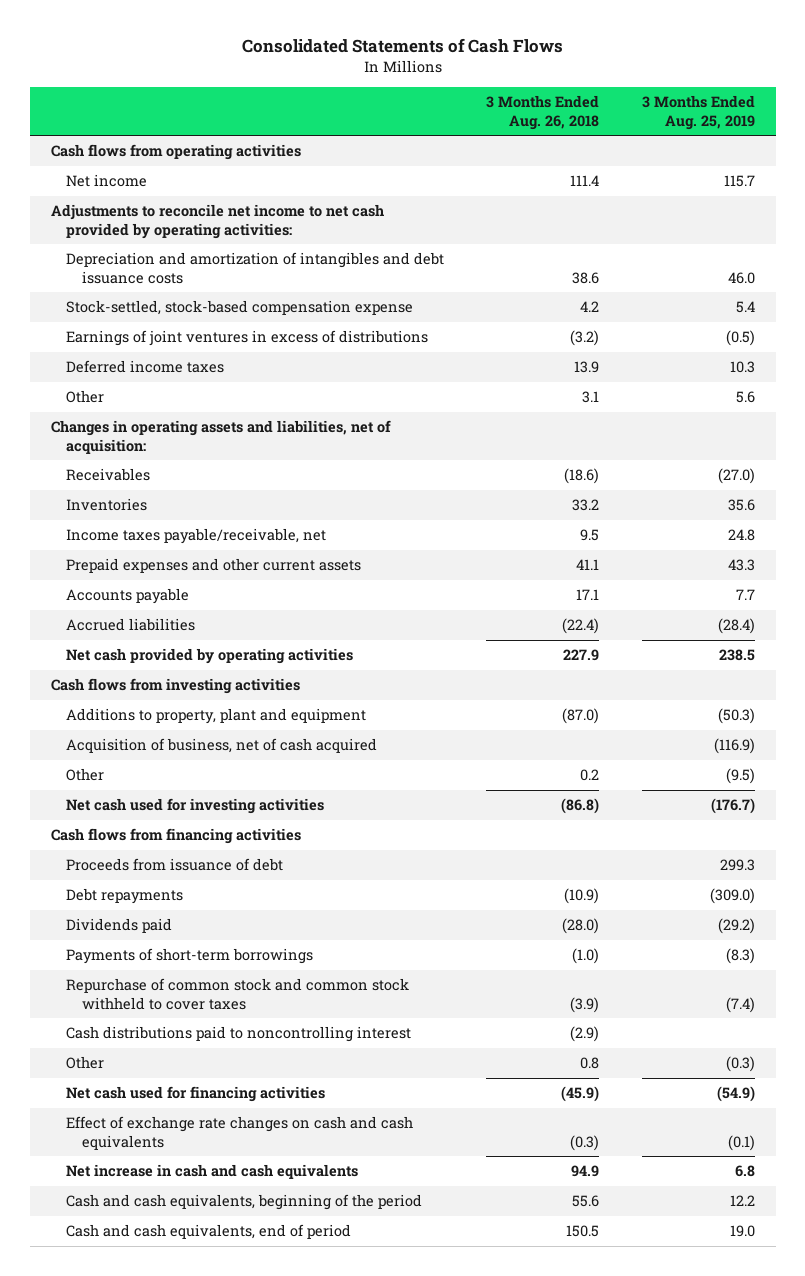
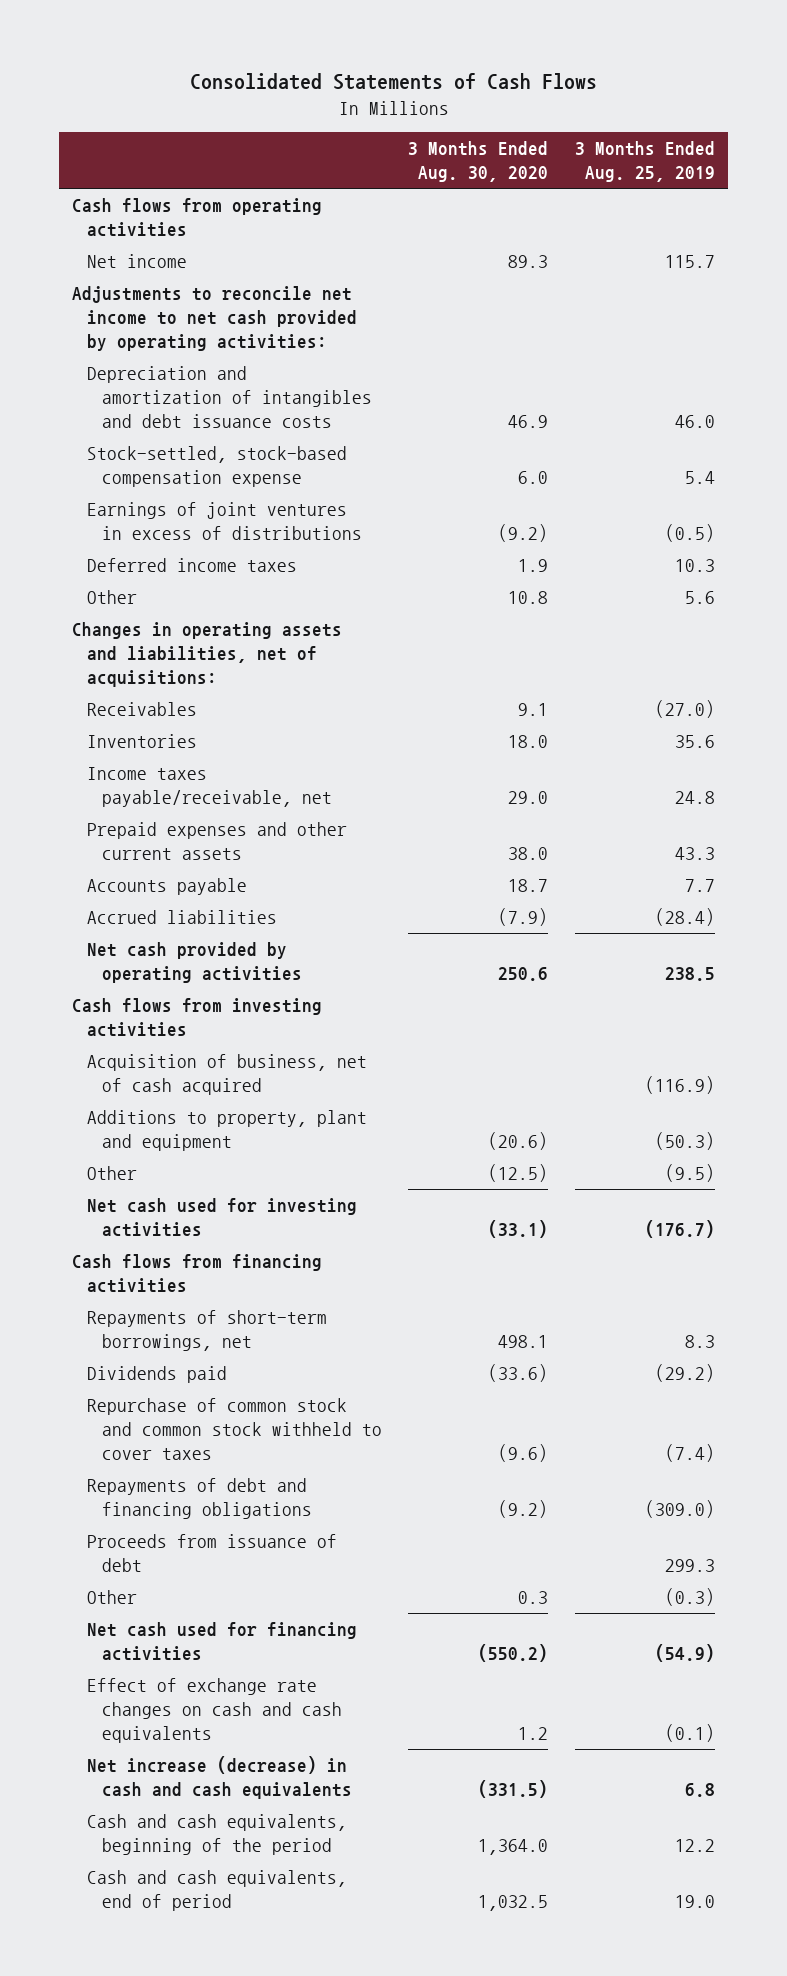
[486,95,600,130] 3 Months Ended Aug. 26, 2018 -> none
none -> [408,141,549,183] 3 Months Ended Aug. 30, 2020
[50,420,391,454] Changes in operating assets and liabilities, net of acquisition: -> [72,621,343,688] Changes in operating assets and liabilities, net of acquisitions:
[66,708,367,725] Additions to property, plant and equipment -> [87,1109,368,1152] Additions to property, plant and equipment
[66,888,184,905] Debt repayments -> none
none -> [87,1309,328,1352] Repayments of short-term borrowings, net
[66,948,314,965] Payments of short-term borrowings -> none
[66,1026,412,1043] Cash distributions paid to noncontrolling interest -> none
none -> [87,1477,312,1520] Repayments of debt and financing obligations
[66,858,284,872] Proceeds from issuance of debt -> [87,1533,338,1573] Proceeds from issuance of debt
[66,1164,359,1180] Net increase in cash and cash equivalents -> [87,1755,352,1800] Net increase (decrease) in cash and cash equivalents

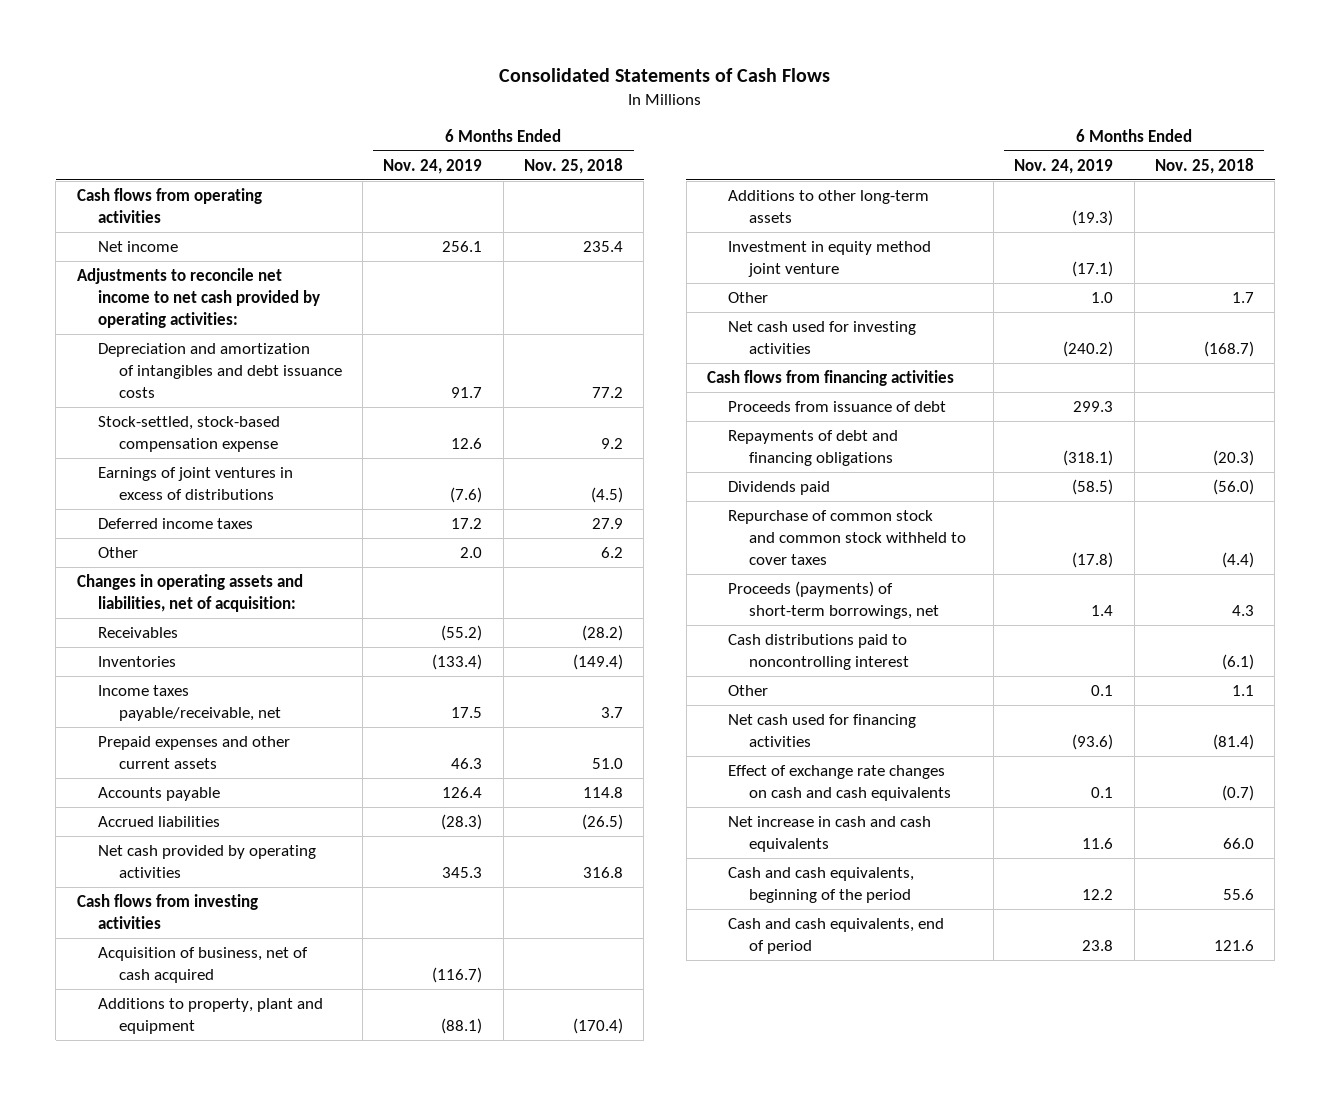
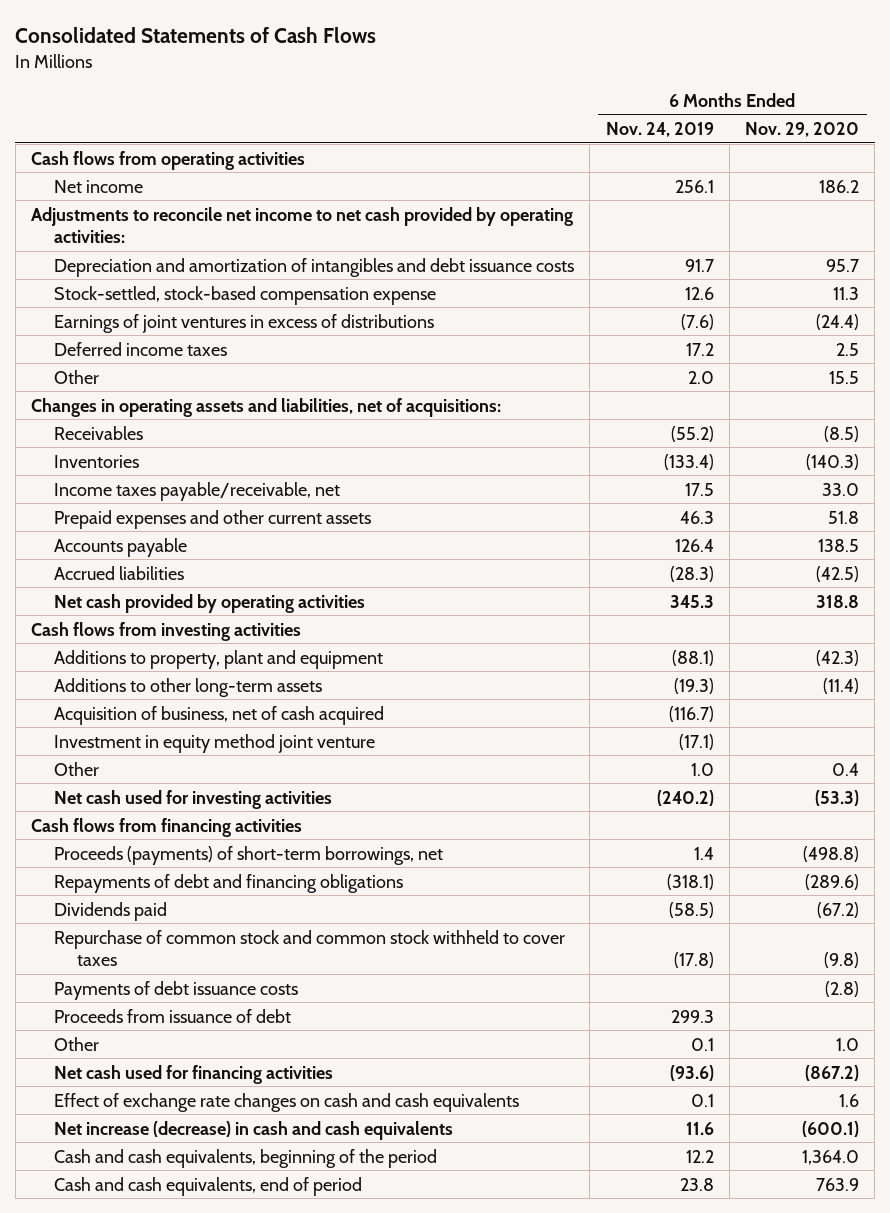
[524,157,624,174] Nov. 25, 2018 -> none
none -> [744,121,859,137] Nov. 29, 2020
[76,573,303,612] Changes in operating assets and liabilities, net of acquisition: -> [31,397,502,417] Changes in operating assets and liabilities, net of acquisitions:
[97,946,308,983] Acquisition of business, net of cash acquired -> [54,705,385,725] Acquisition of business, net of cash acquired
[728,580,940,619] Proceeds (payments) of short-term borrowings, net -> [54,845,444,865] Proceeds (payments) of short-term borrowings, net
[728,633,910,670] Cash distributions paid to noncontrolling interest -> none
none -> [54,980,299,1000] Payments of debt issuance costs
[728,400,947,412] Proceeds from issuance of debt -> [54,1008,292,1023] Proceeds from issuance of debt
[728,815,932,852] Net increase in cash and cash equivalents -> [54,1120,454,1140] Net increase (decrease) in cash and cash equivalents

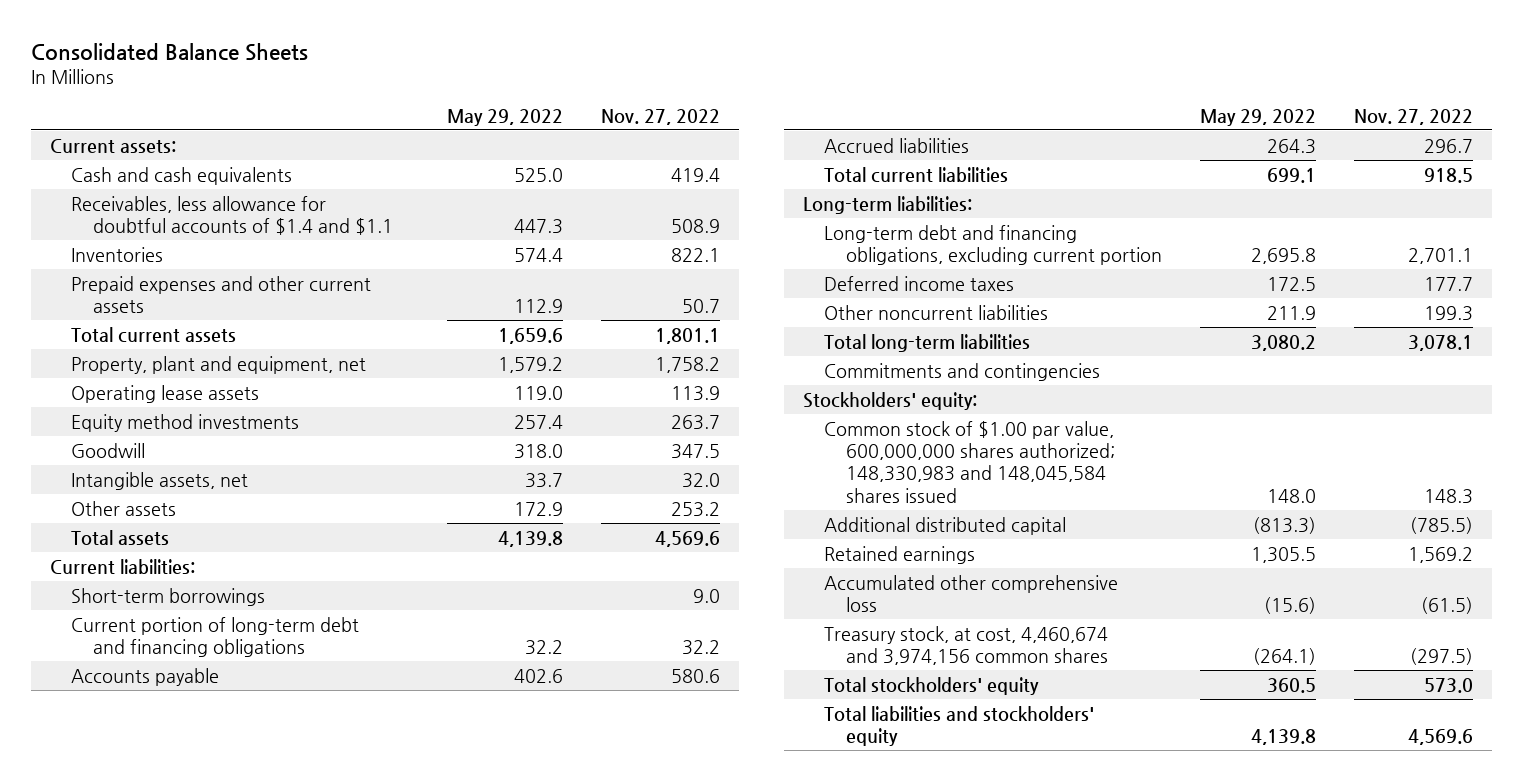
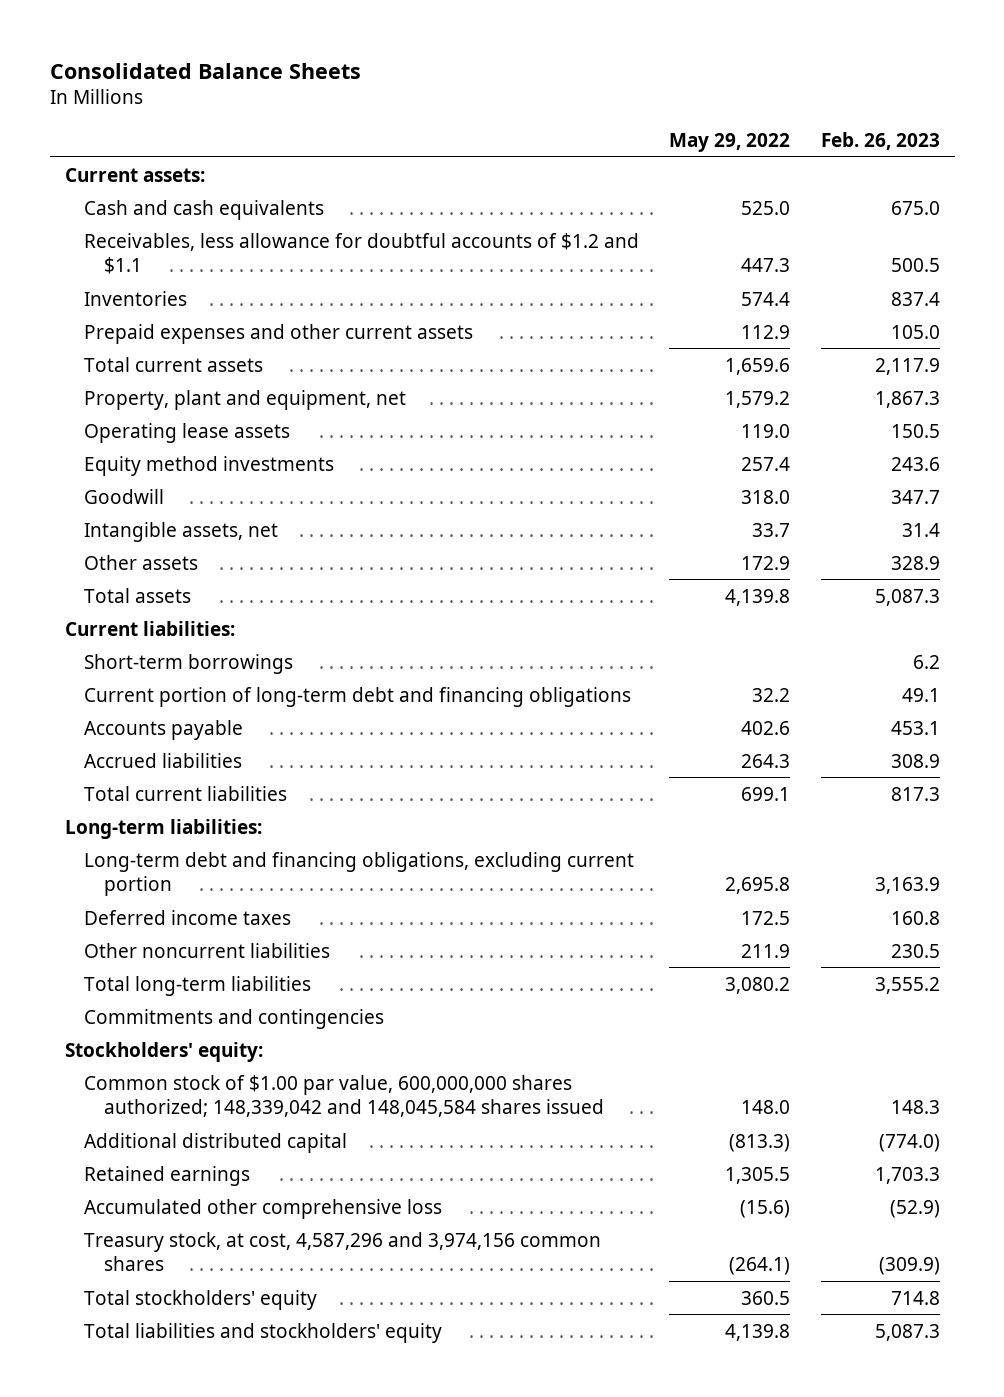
[600,108,720,125] Nov. 27, 2022 -> none
none -> [820,131,940,150] Feb. 26, 2023
[71,195,393,235] Receivables, less allowance for doubtful accounts of $1.4 and $1.1 -> [84,232,640,274] Receivables, less allowance for doubtful accounts of $1.2 and $1.1
[824,420,1116,503] Common stock of $1.00 par value, 600,000,000 shares authorized; 148,330,983 and 148,045,584 shares issued -> [84,1074,604,1117] Common stock of $1.00 par value, 600,000,000 shares authorized; 148,339,042 and 148,045,584 shares issued
[824,625,1109,665] Treasury stock, at cost, 4,460,674 and 3,974,156 common shares -> [84,1231,602,1271] Treasury stock, at cost, 4,587,296 and 3,974,156 common shares

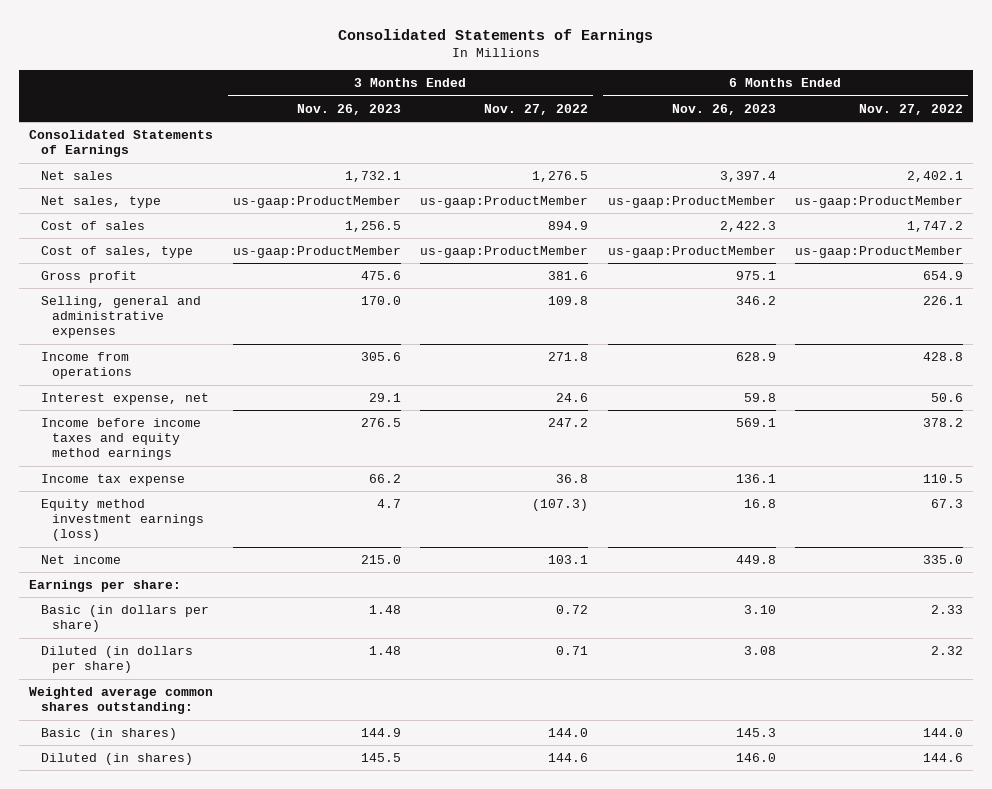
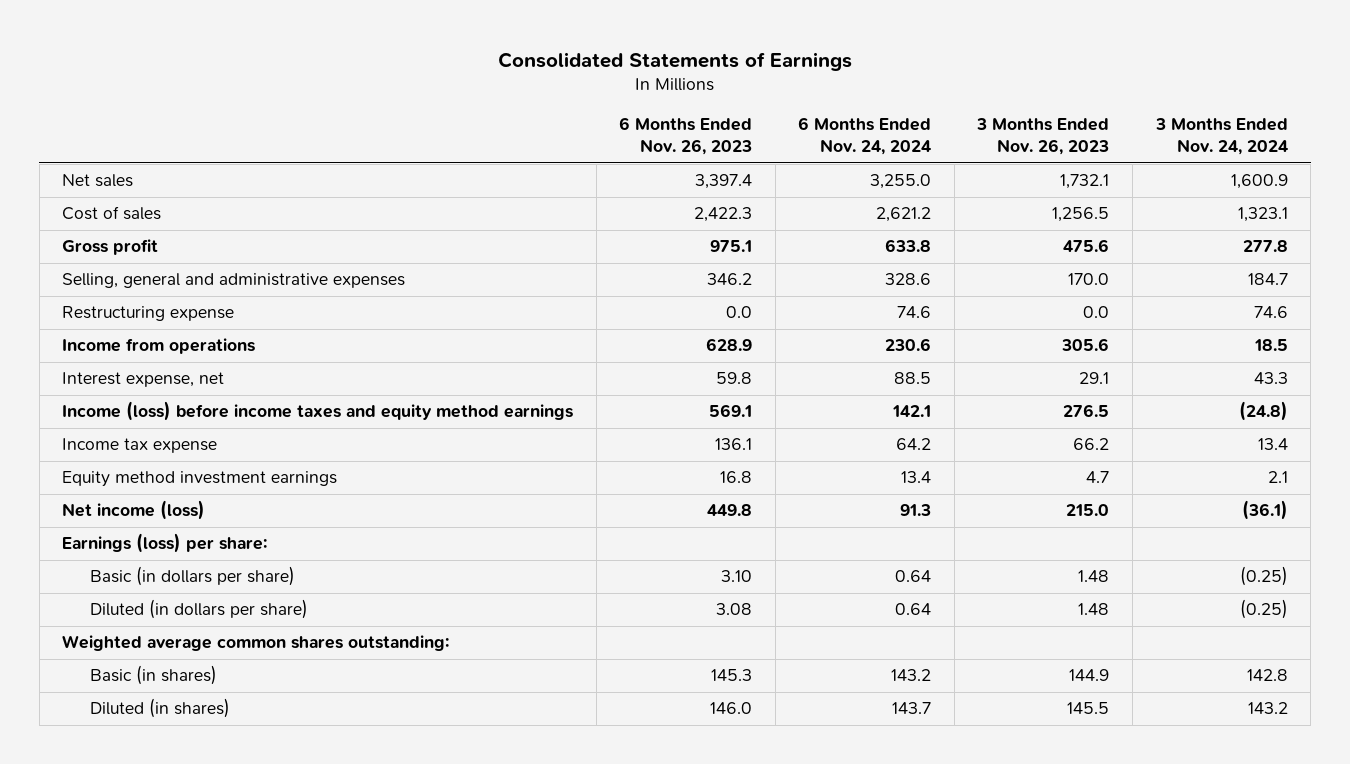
[484,103,589,115] Nov. 27, 2022 -> none
[859,103,964,115] Nov. 27, 2022 -> none
none -> [798,117,932,156] 6 Months Ended Nov. 24, 2024
none -> [1154,118,1288,156] 3 Months Ended Nov. 24, 2024
[29,130,214,158] Consolidated Statements of Earnings -> none
[40,196,161,209] Net sales, type -> none
[40,246,193,259] Cost of sales, type -> none
none -> [62,306,235,322] Restructuring expense
[40,418,201,461] Income before income taxes and equity method earnings -> [62,401,574,422] Income (loss) before income taxes and equity method earnings
[40,499,205,542] Equity method investment earnings (loss) -> [62,471,338,488] Equity method investment earnings
[40,555,121,565] Net income -> [62,500,206,521] Net income (loss)
[29,580,182,593] Earnings per share: -> [62,533,268,554] Earnings (loss) per share:

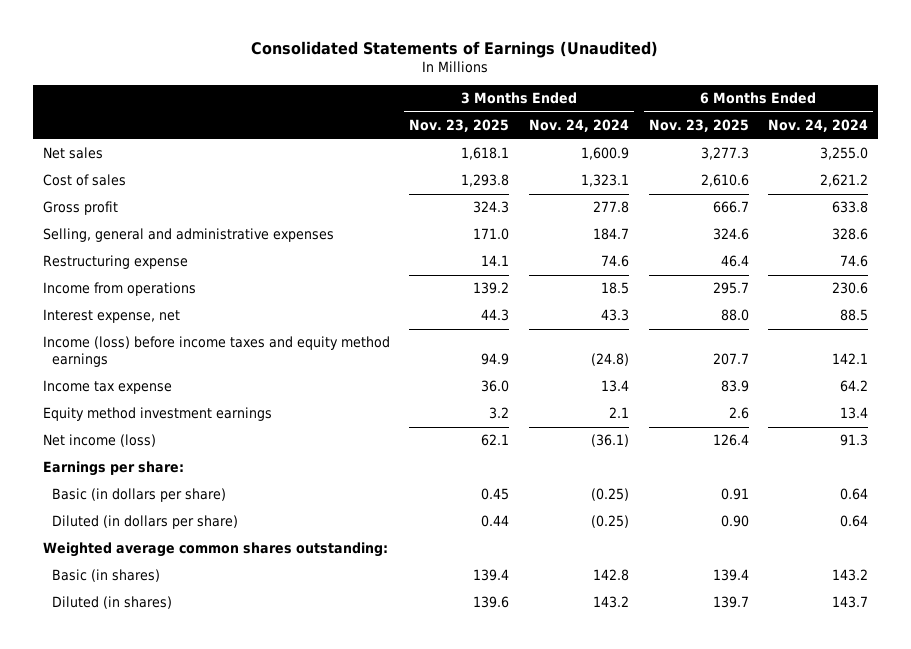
[497,51,852,71] Consolidated Statements of Earnings -> [251,40,659,58] Consolidated Statements of Earnings (Unaudited)
[619,117,753,156] 6 Months Ended Nov. 26, 2023 -> none
[976,118,1110,156] 3 Months Ended Nov. 26, 2023 -> none
none -> [409,119,510,133] Nov. 23, 2025
none -> [648,119,749,133] Nov. 23, 2025
[62,533,268,554] Earnings (loss) per share: -> [42,461,184,477] Earnings per share:

